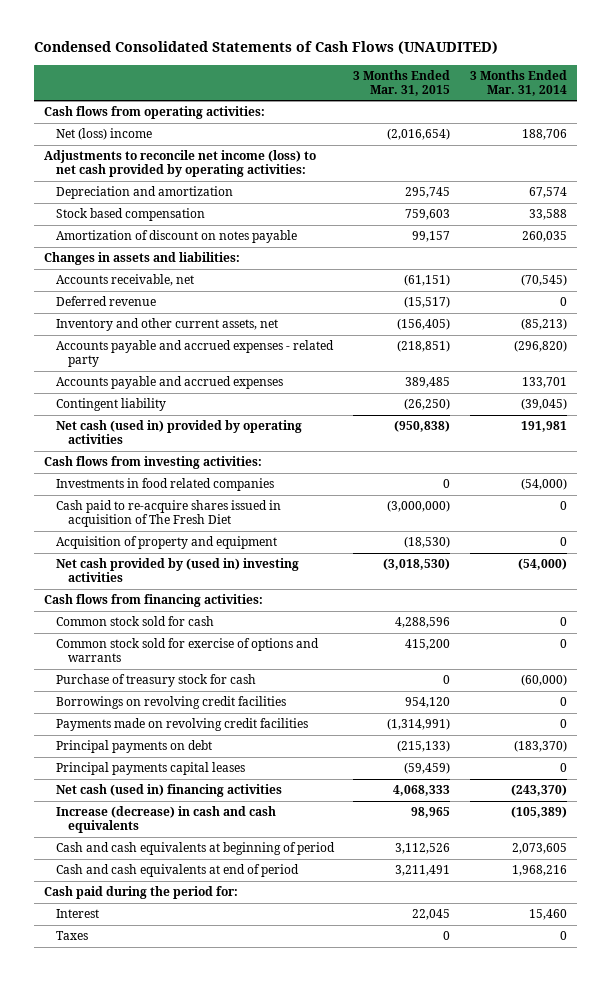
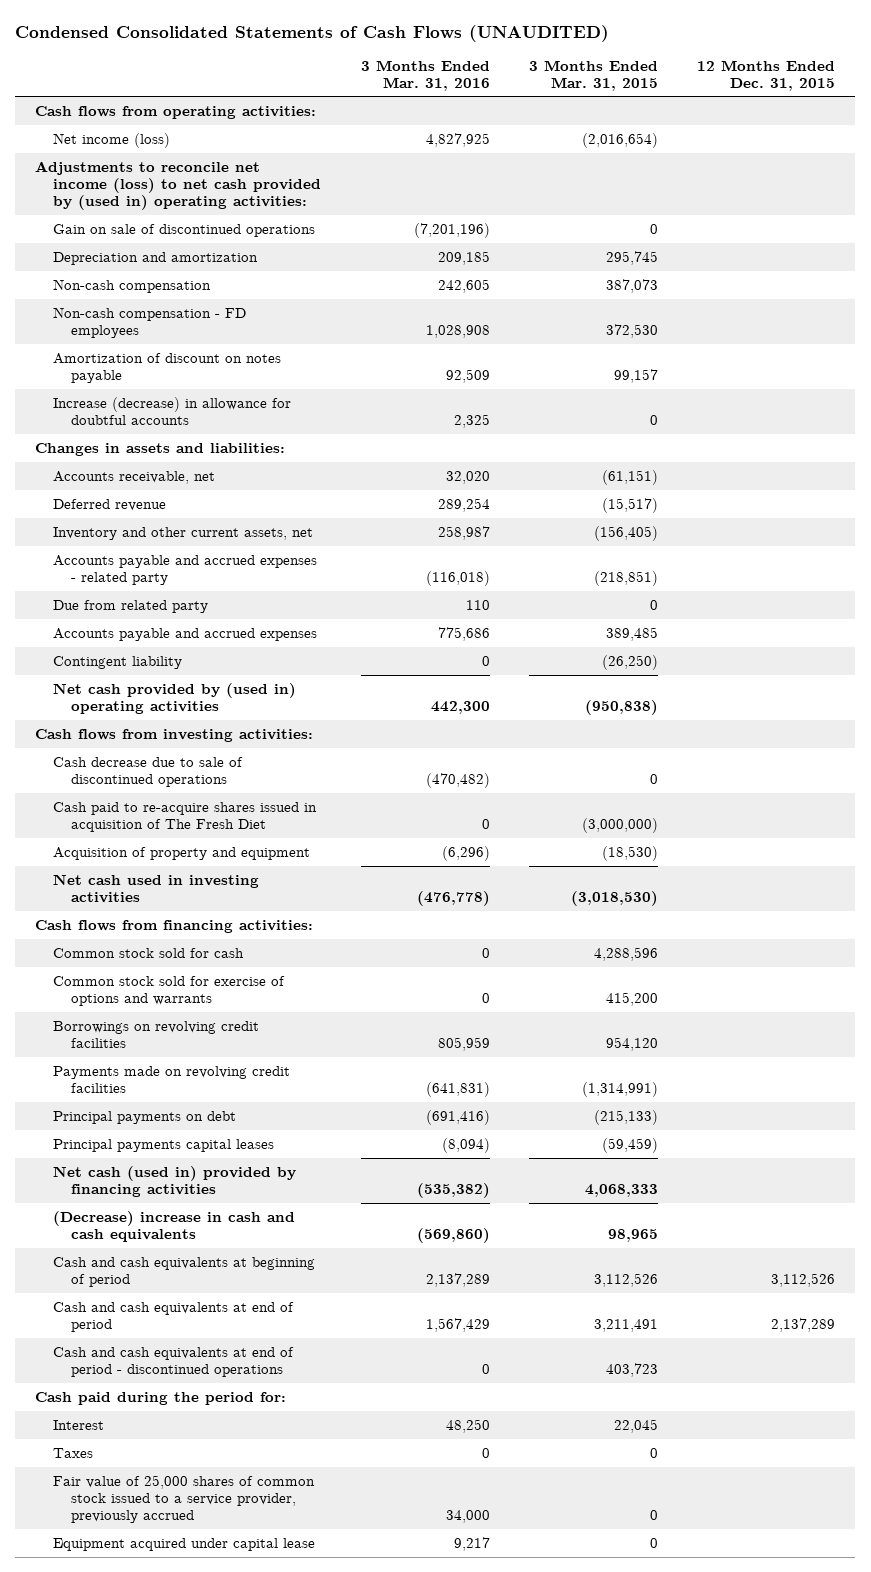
[470,69,568,96] 3 Months Ended Mar. 31, 2014 -> none
none -> [360,59,490,91] 3 Months Ended Mar. 31, 2016
none -> [697,59,836,91] 12 Months Ended Dec. 31, 2015
[55,128,152,141] Net (loss) income -> [53,132,171,148] Net income (loss)
[43,150,316,178] Adjustments to reconcile net income (loss) to net cash provided by operating activities: -> [35,160,322,210] Adjustments to reconcile net income (loss) to net cash provided by (used in) operating activities:
none -> [53,223,316,237] Gain on sale of discontinued operations
[55,208,205,222] Stock based compensation -> none
none -> [53,278,212,293] Non-cash compensation
none -> [53,306,247,338] Non-cash compensation - FD employees
none -> [53,396,292,425] Increase (decrease) in allowance for doubtful accounts
none -> [53,599,209,613] Due from related party
[55,420,302,445] Net cash (used in) provided by operating activities -> [53,682,297,714] Net cash provided by (used in) operating activities
[55,478,274,492] Investments in food related companies -> none
none -> [53,756,244,787] Cash decrease due to sale of discontinued operations
[55,558,299,583] Net cash provided by (used in) investing activities -> [53,873,260,903] Net cash used in investing activities
[55,674,256,688] Purchase of treasury stock for cash -> none
[55,784,282,798] Net cash (used in) financing activities -> [53,1165,297,1197] Net cash (used in) provided by financing activities
[55,806,276,834] Increase (decrease) in cash and cash equivalents -> [53,1210,296,1242] (Decrease) increase in cash and cash equivalents
none -> [53,1346,295,1377] Cash and cash equivalents at end of period - discontinued operations
none -> [53,1474,316,1523] Fair value of 25,000 shares of common stock issued to a service provider, previously accrued
none -> [53,1537,316,1551] Equipment acquired under capital lease

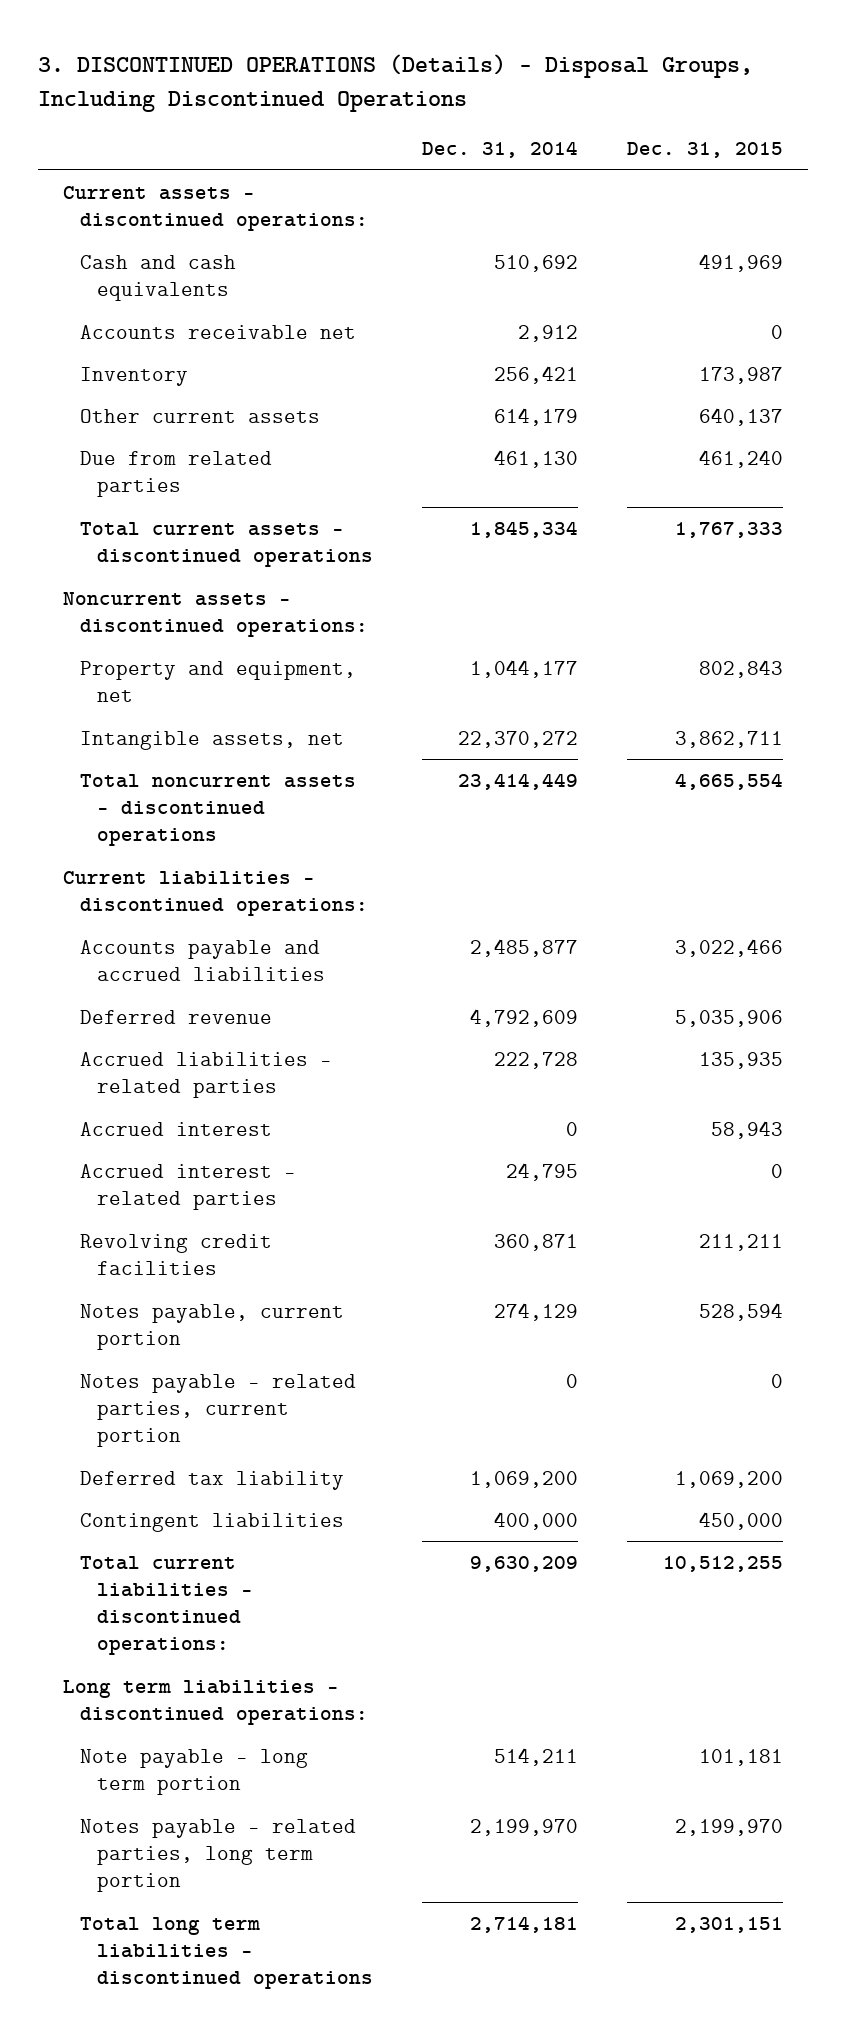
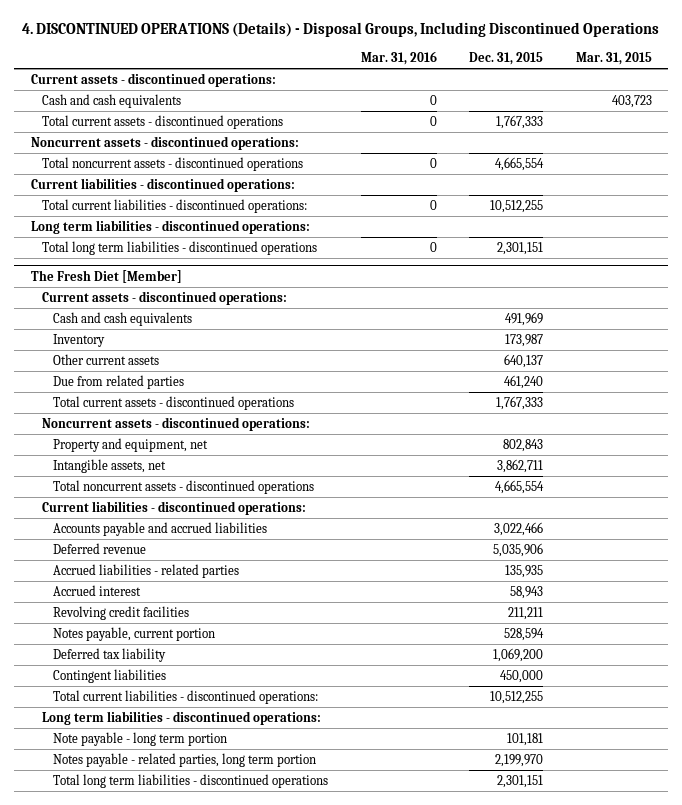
[38,53,754,112] 3. DISCONTINUED OPERATIONS (Details) - Disposal Groups, Including Discontinued Operations -> [22,22,660,38] 4. DISCONTINUED OPERATIONS (Details) - Disposal Groups, Including Discontinued Operations
[421,141,578,159] Dec. 31, 2014 -> none
none -> [360,51,437,66] Mar. 31, 2016
none -> [575,52,652,66] Mar. 31, 2015
none -> [41,94,181,109] Cash and cash equivalents
none -> [41,115,283,130] Total current assets - discontinued operations
none -> [30,136,299,151] Noncurrent assets - discontinued operations:
none -> [41,157,303,172] Total noncurrent assets - discontinued operations
none -> [30,178,295,193] Current liabilities - discontinued operations:
none -> [41,199,307,214] Total current liabilities - discontinued operations:
none -> [30,220,310,235] Long term liabilities - discontinued operations:
none -> [41,241,317,256] Total long term liabilities - discontinued operations
none -> [30,270,182,284] The Fresh Diet [Member]
none -> [41,291,287,306] Current assets - discontinued operations:
[79,324,356,339] Accounts receivable net -> none
[79,1163,296,1211] Accrued interest - related parties -> none
[79,1373,356,1448] Notes payable - related parties, current portion -> none

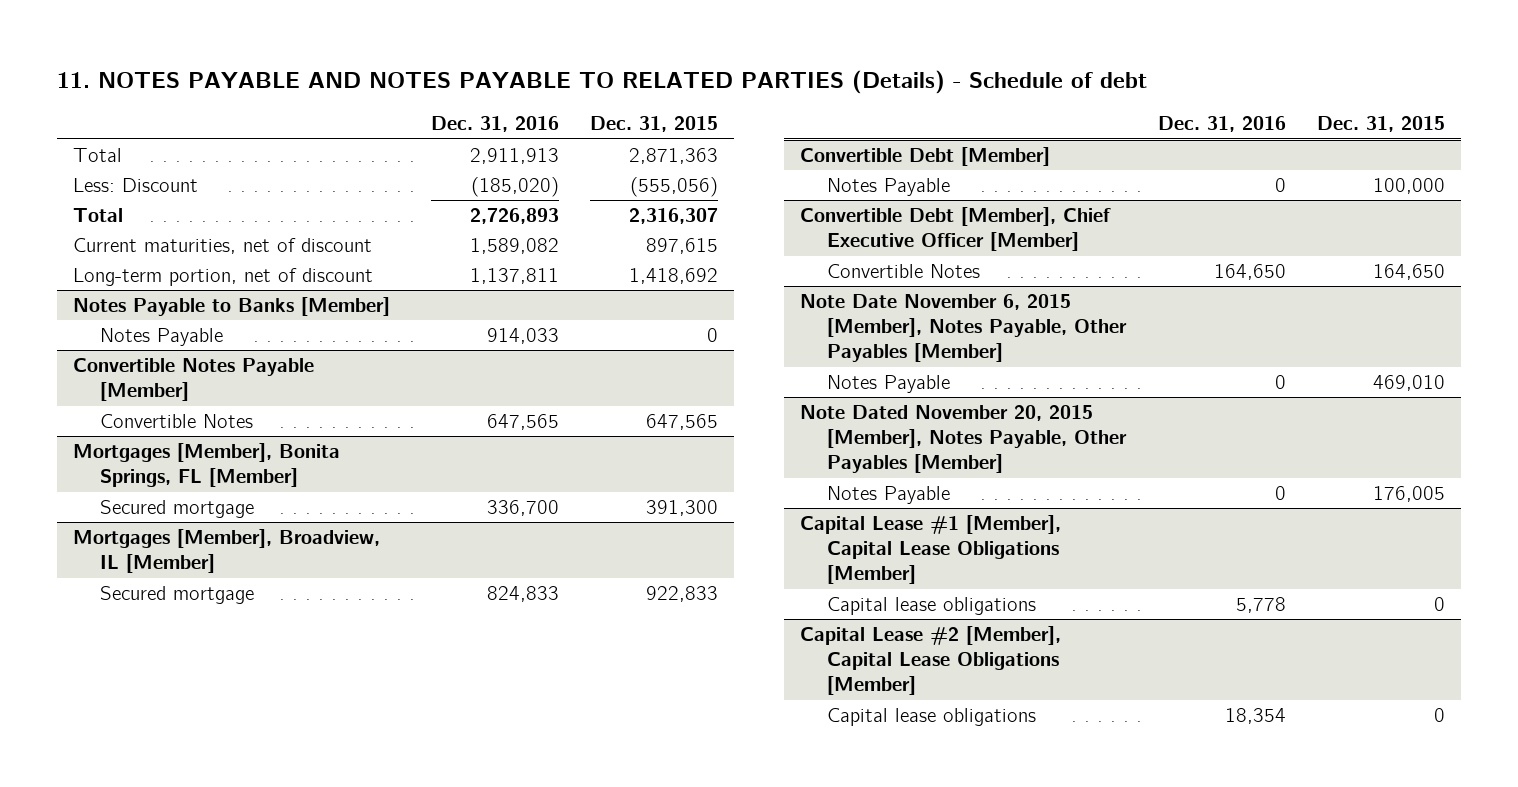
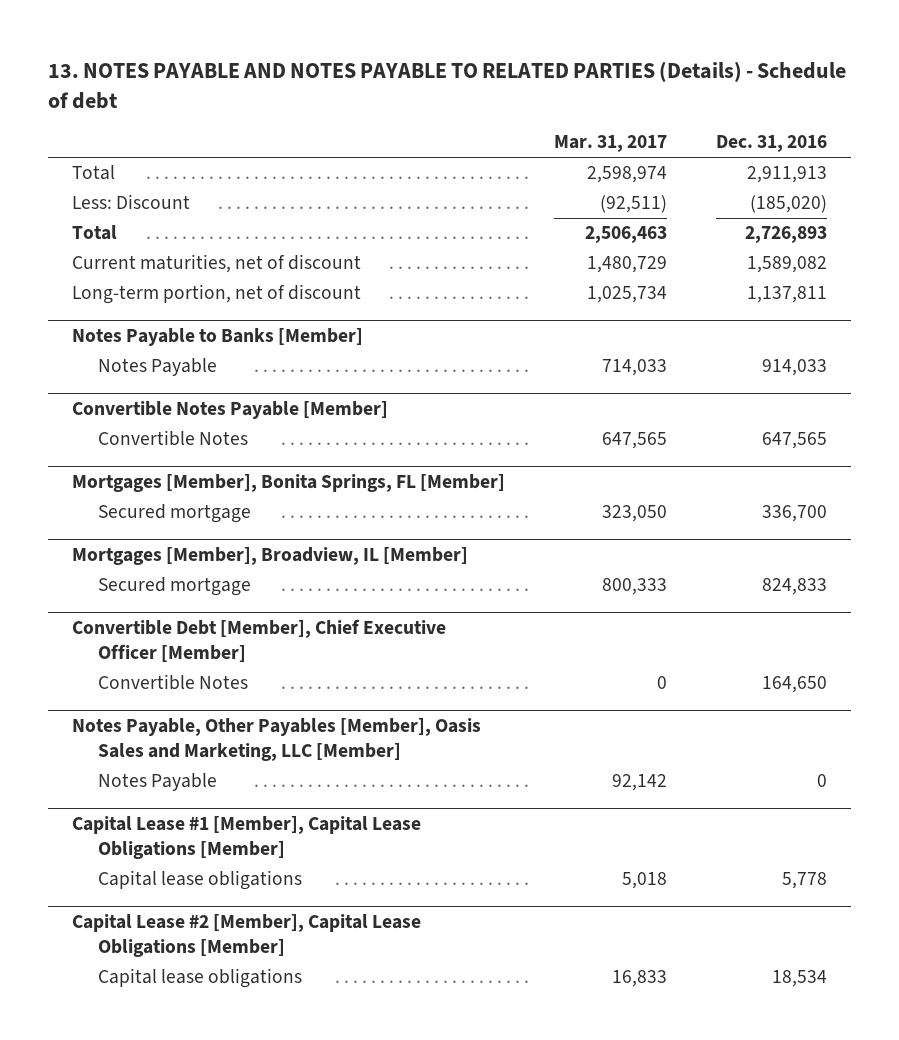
[57,70,1148,95] 11. NOTES PAYABLE AND NOTES PAYABLE TO RELATED PARTIES (Details) - Schedule of debt -> [47,60,846,109] 13. NOTES PAYABLE AND NOTES PAYABLE TO RELATED PARTIES (Details) - Schedule of debt
[590,116,719,133] Dec. 31, 2015 -> none
none -> [553,135,667,153] Mar. 31, 2017
[799,147,1050,167] Convertible Debt [Member] -> none
[827,178,951,197] Notes Payable -> none
[799,294,1128,363] Note Date November 6, 2015 [Member], Notes Payable, Other Payables [Member] -> none
[827,375,951,394] Notes Payable -> none
[799,405,1128,474] Note Dated November 20, 2015 [Member], Notes Payable, Other Payables [Member] -> none
none -> [72,717,482,761] Notes Payable, Other Payables [Member], Oasis Sales and Marketing, LLC [Member]
[1224,708,1286,725] 18,354 -> [771,970,827,988] 18,534

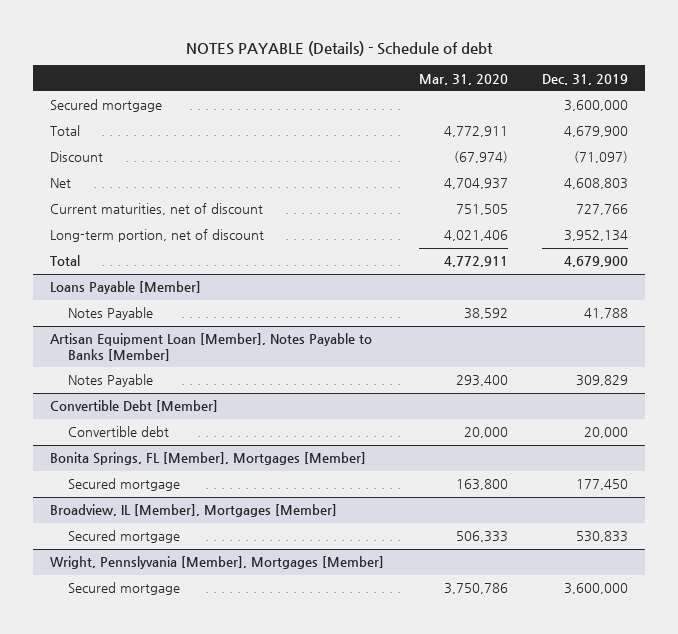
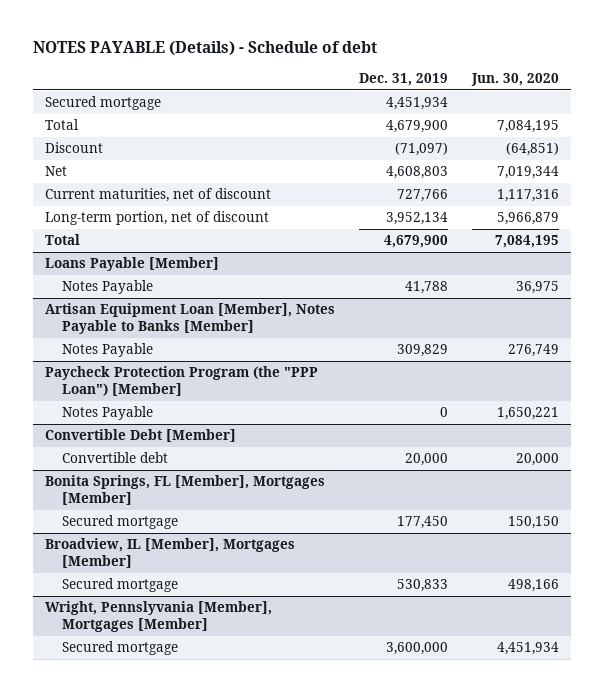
[418,73,508,85] Mar. 31, 2020 -> none
none -> [471,73,560,87] Jun. 30, 2020
[563,100,628,112] 3,600,000 -> [386,97,449,111] 4,451,934
none -> [44,366,318,396] Paycheck Protection Program (the "PPP Loan") [Member]
none -> [62,406,154,421] Notes Payable

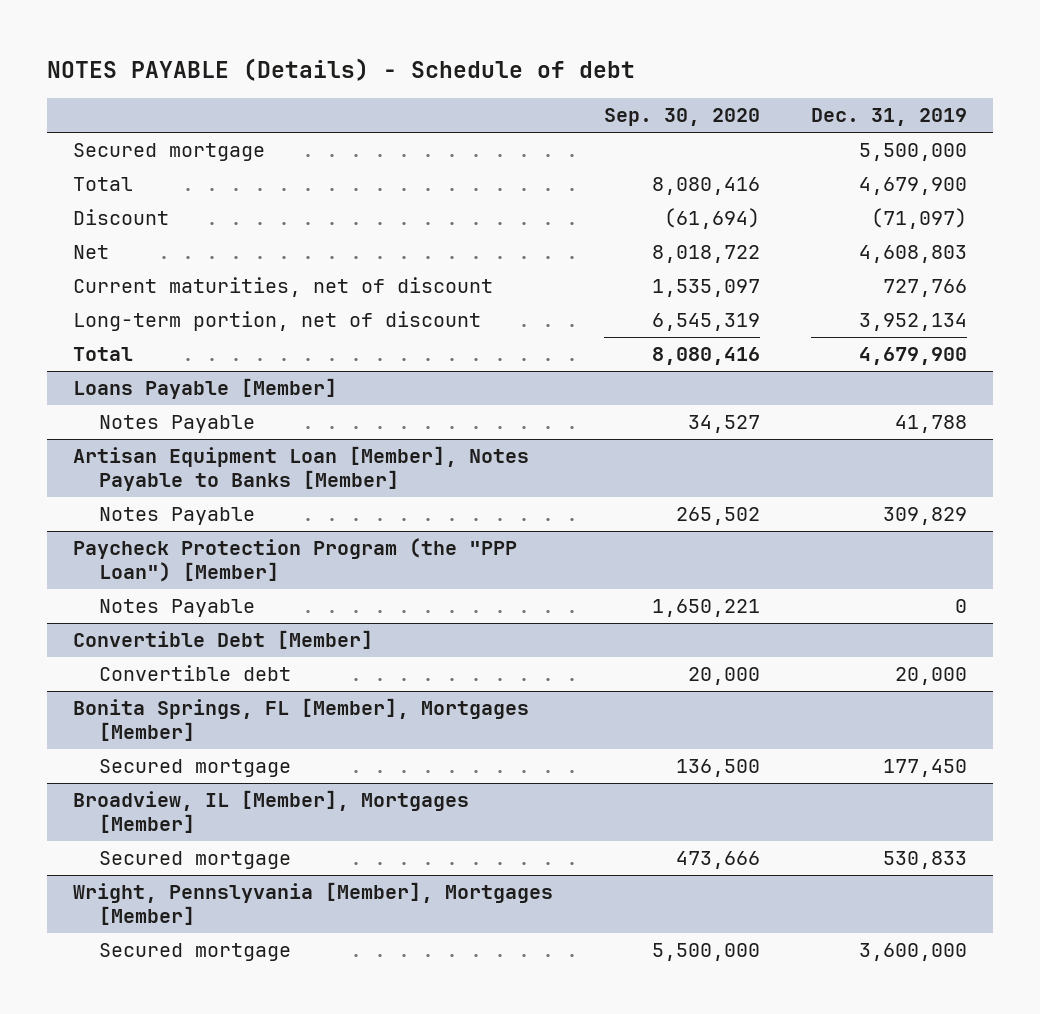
[471,73,560,87] Jun. 30, 2020 -> none
none -> [603,108,760,127] Sep. 30, 2020
[386,97,449,111] 4,451,934 -> [859,143,968,162] 5,500,000

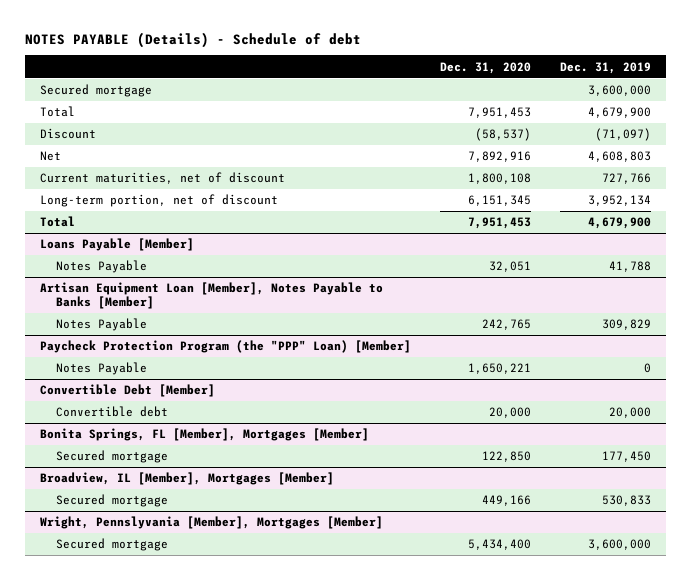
[603,108,760,127] Sep. 30, 2020 -> none
none -> [440,61,532,74] Dec. 31, 2020
[859,143,968,162] 5,500,000 -> [588,85,652,97] 3,600,000
[72,538,517,583] Paycheck Protection Program (the "PPP Loan") [Member] -> [39,340,411,354] Paycheck Protection Program (the "PPP" Loan) [Member]

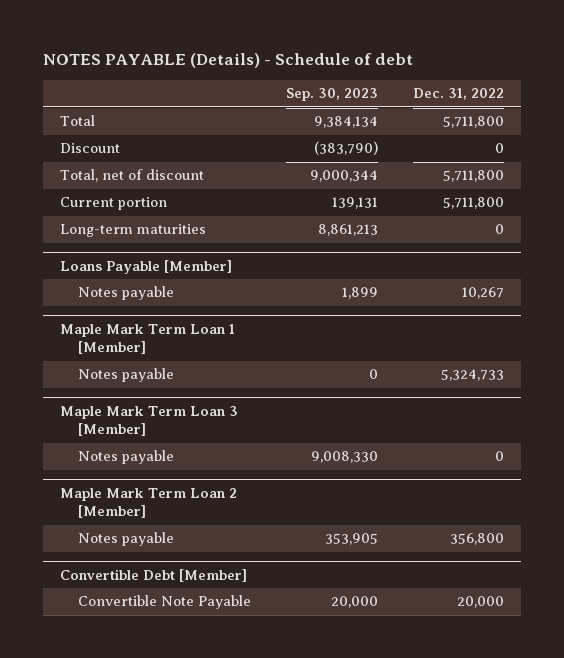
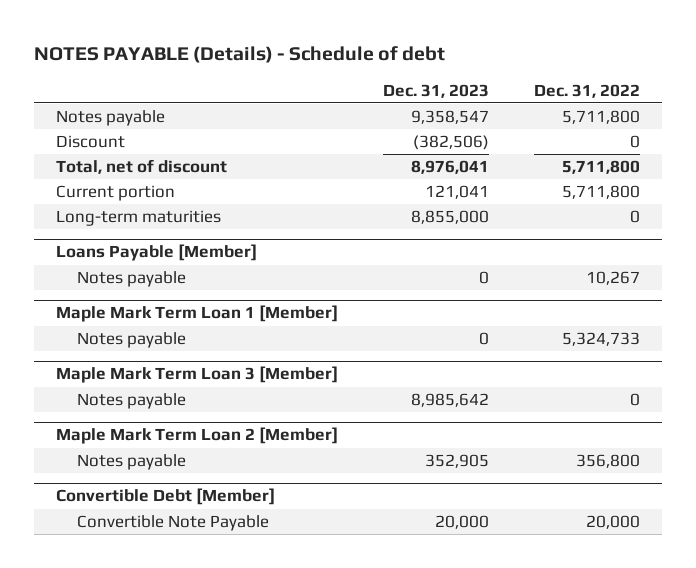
[285,88,378,102] Sep. 30, 2023 -> none
none -> [382,83,489,98] Dec. 31, 2023
[60,115,96,127] Total -> [56,110,166,127] Notes payable

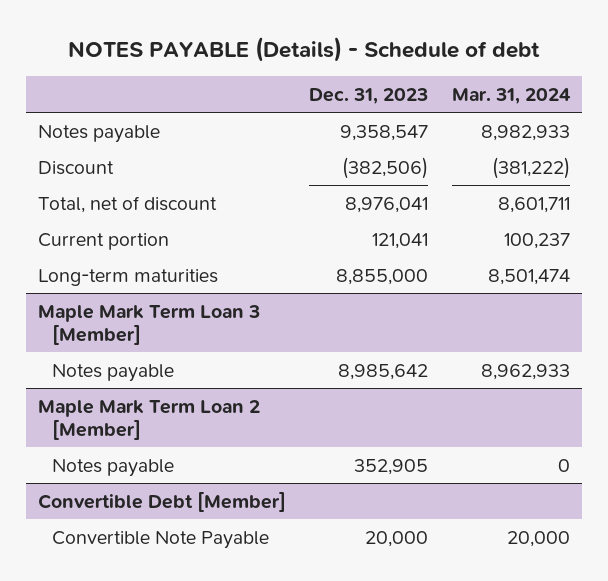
[533,83,640,98] Dec. 31, 2022 -> none
none -> [451,88,571,105] Mar. 31, 2024
[56,244,258,262] Loans Payable [Member] -> none
[77,271,187,288] Notes payable -> none
[56,305,339,323] Maple Mark Term Loan 1 [Member] -> none
[77,332,187,349] Notes payable -> none

